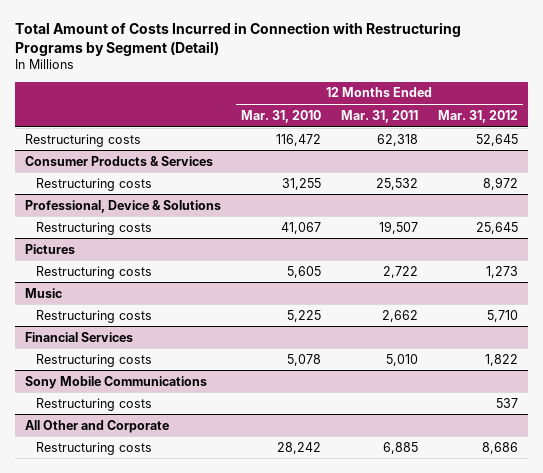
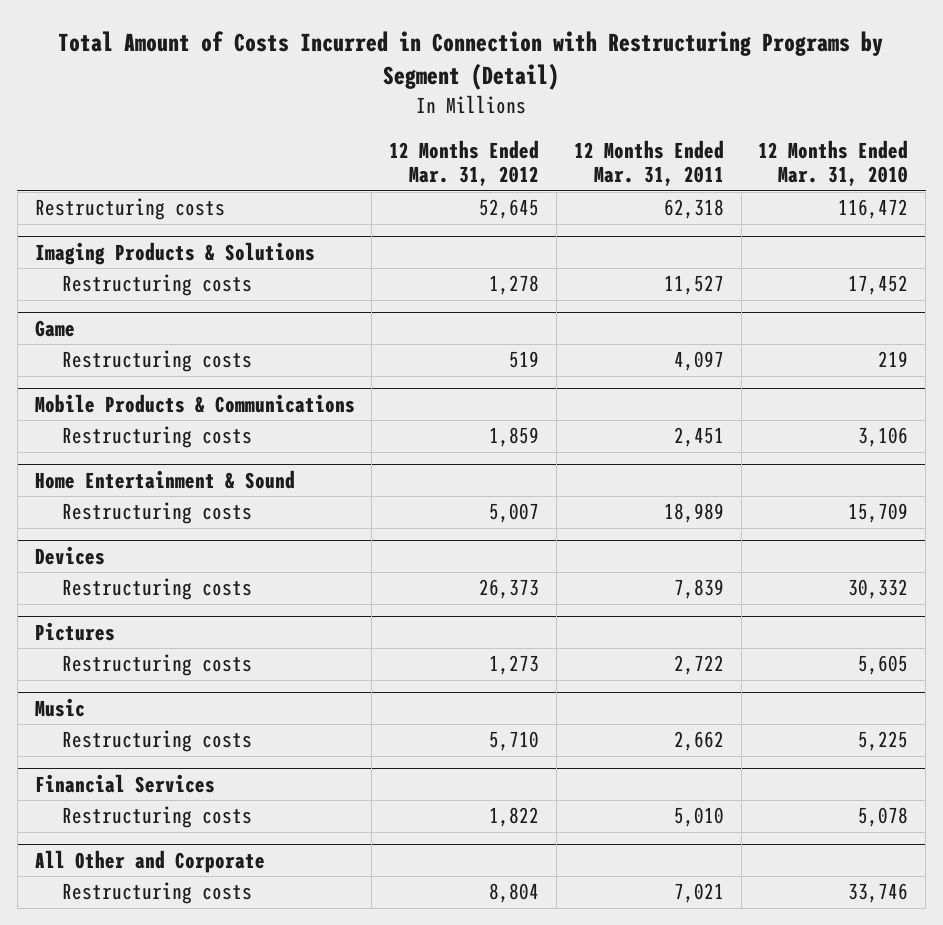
[24,155,213,166] Consumer Products & Services -> none
[24,199,221,213] Professional, Device & Solutions -> none
none -> [34,241,315,265] Imaging Products & Solutions
[281,177,321,190] 31,255 -> [848,275,909,296] 17,452
[375,177,418,190] 25,532 -> [663,275,724,296] 11,527
[483,176,519,190] 8,972 -> [489,275,540,296] 1,278
none -> [34,319,75,337] Game
[280,221,321,234] 41,067 -> [878,351,909,368] 219
[378,220,418,234] 19,507 -> [673,351,724,372] 4,097
[476,221,519,234] 25,645 -> [509,351,540,369] 519
none -> [34,393,355,413] Mobile Products & Communications
none -> [62,426,253,449] Restructuring costs
none -> [34,469,295,489] Home Entertainment & Sound
none -> [62,502,253,525] Restructuring costs
none -> [34,545,105,565] Devices
none -> [62,578,253,601] Restructuring costs
[24,375,207,389] Sony Mobile Communications -> none
[35,397,152,411] Restructuring costs -> none
[276,441,321,454] 28,242 -> [848,883,909,904] 33,746
[382,441,418,454] 6,885 -> [673,883,724,904] 7,021
[482,441,519,454] 8,686 -> [489,883,540,904] 8,804

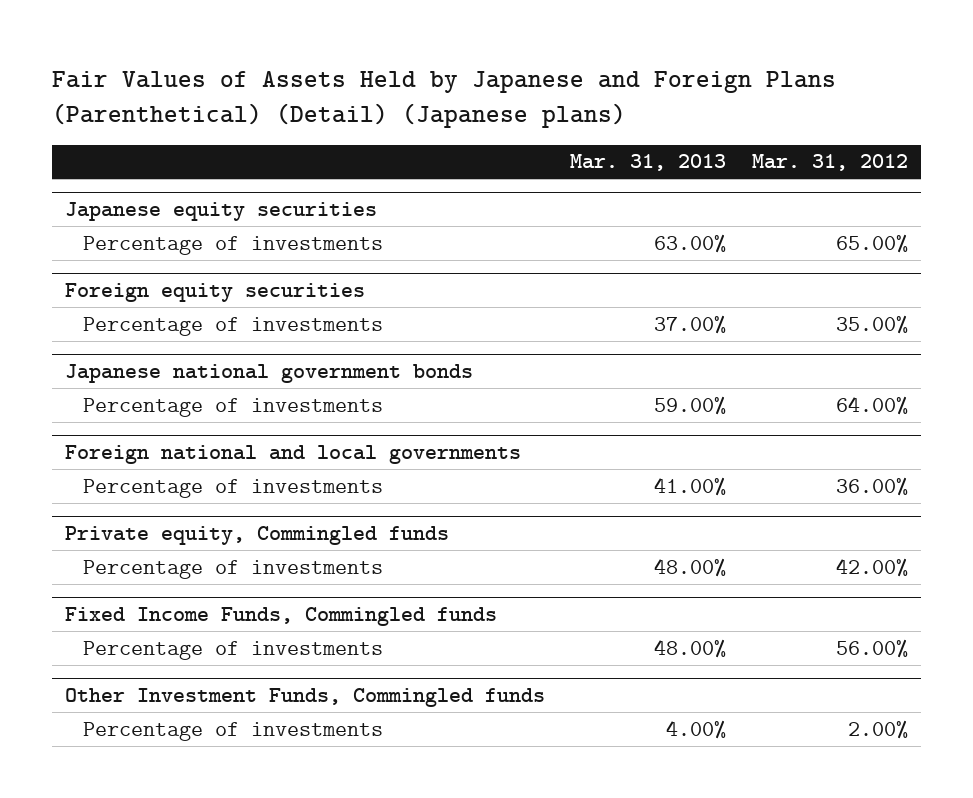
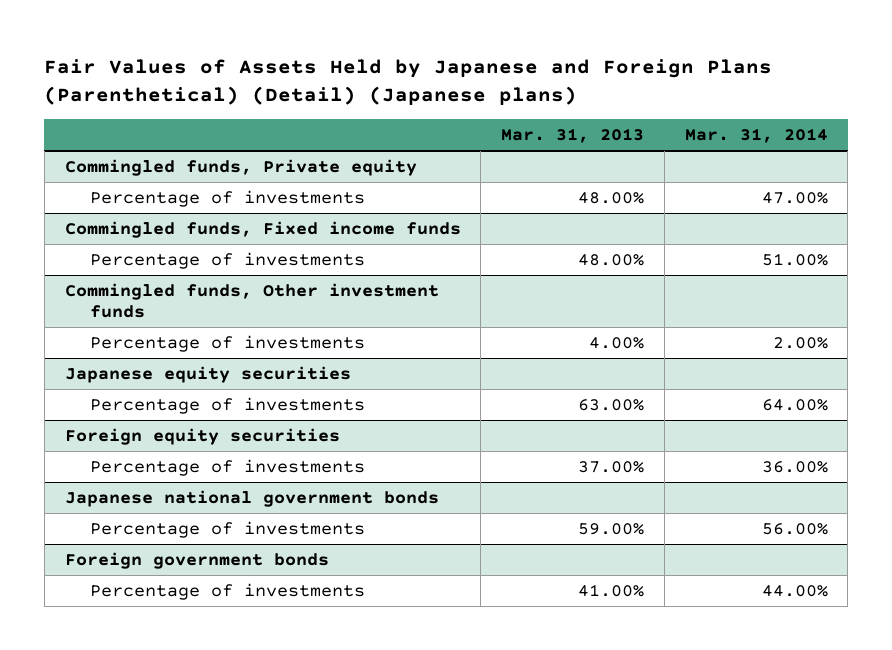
[752,154,909,172] Mar. 31, 2012 -> none
none -> [684,128,828,144] Mar. 31, 2014
none -> [64,158,417,176] Commingled funds, Private equity
none -> [90,189,366,207] Percentage of investments
none -> [64,220,461,238] Commingled funds, Fixed income funds
none -> [90,251,366,269] Percentage of investments
none -> [64,282,439,318] Commingled funds, Other investment funds
none -> [90,334,366,352] Percentage of investments
[64,445,521,465] Foreign national and local governments -> none
none -> [64,551,329,569] Foreign government bonds
[64,526,449,546] Private equity, Commingled funds -> none
[82,559,383,579] Percentage of investments -> none
[64,607,497,627] Fixed Income Funds, Commingled funds -> none
[82,640,383,660] Percentage of investments -> none
[64,688,545,708] Other Investment Funds, Commingled funds -> none
[82,721,383,741] Percentage of investments -> none

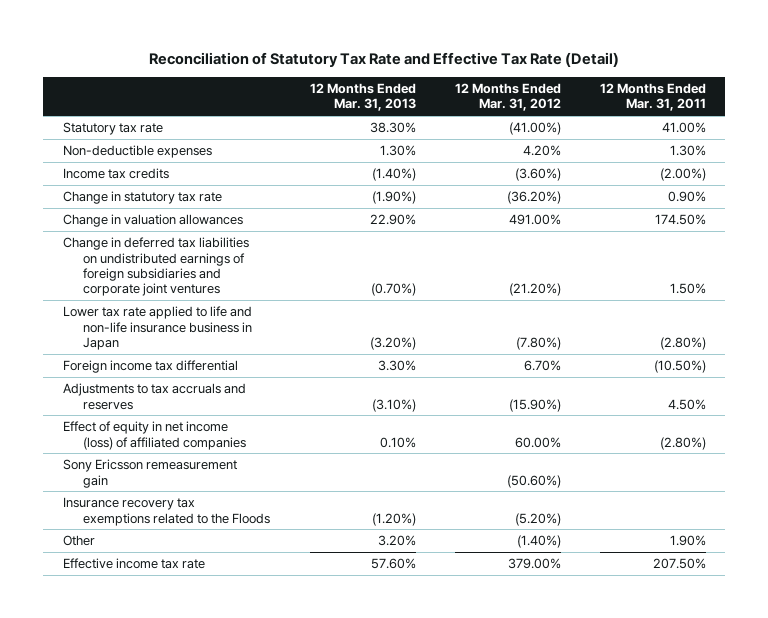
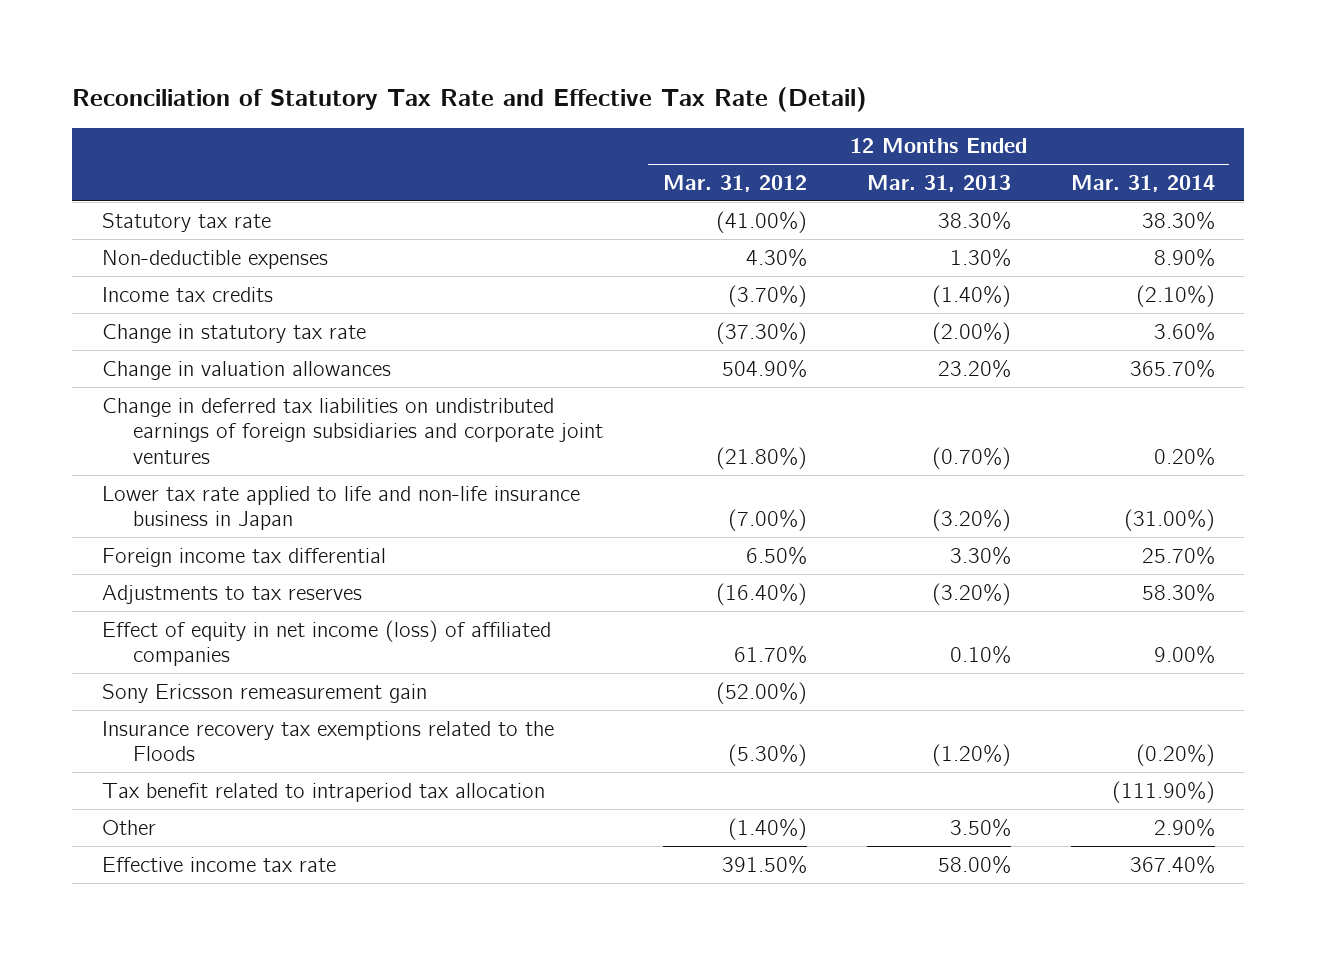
[599,82,706,112] 12 Months Ended Mar. 31, 2011 -> none
none -> [1070,175,1215,193] Mar. 31, 2014
[522,145,561,157] 4.20% -> [746,247,808,267] 4.30%
[514,168,561,182] (3.60%) -> [728,284,808,307] (3.70%)
[371,191,416,205] (1.90%) -> [931,321,1011,344] (2.00%)
[506,191,561,205] (36.20%) -> [716,321,808,344] (37.30%)
[369,214,416,226] 22.90% -> [937,358,1011,378] 23.20%
[508,214,561,226] 491.00% -> [722,358,808,378] 504.90%
[508,283,561,297] (21.20%) -> [716,446,808,469] (21.80%)
[515,336,561,350] (7.80%) -> [728,509,808,532] (7.00%)
[523,360,561,372] 6.70% -> [746,545,808,565] 6.50%
[62,383,246,410] Adjustments to tax accruals and reserves -> [101,584,362,604] Adjustments to tax reserves
[371,398,416,412] (3.10%) -> [931,582,1011,605] (3.20%)
[508,398,561,412] (15.90%) -> [716,582,808,605] (16.40%)
[514,436,561,448] 60.00% -> [734,645,808,665] 61.70%
[506,474,561,488] (50.60%) -> [716,681,808,704] (52.00%)
[514,512,561,526] (5.20%) -> [728,744,808,767] (5.30%)
none -> [101,782,545,802] Tax benefit related to intraperiod tax allocation
[377,535,416,547] 3.20% -> [949,817,1011,837] 3.50%
[370,558,416,570] 57.60% -> [937,854,1011,874] 58.00%
[507,558,561,570] 379.00% -> [722,854,808,874] 391.50%

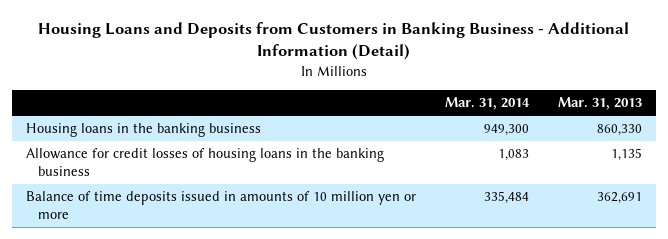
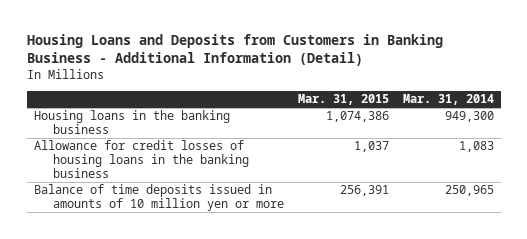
[557,97,642,111] Mar. 31, 2013 -> none
none -> [297,94,389,106] Mar. 31, 2015
[483,191,529,205] 335,484 -> [444,185,494,197] 250,965

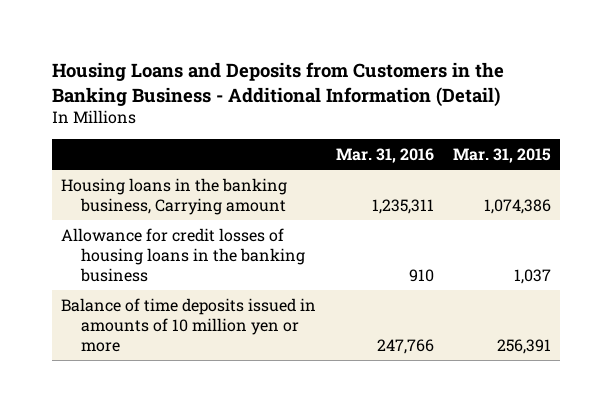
[26,34,443,67] Housing Loans and Deposits from Customers in Banking Business - Additional Information (Detail) -> [51,61,504,107] Housing Loans and Deposits from Customers in the Banking Business - Additional Information (Detail)
[402,94,494,106] Mar. 31, 2014 -> none
none -> [335,148,434,164] Mar. 31, 2016
[33,110,230,134] Housing loans in the banking business -> [61,177,288,215] Housing loans in the banking business, Carrying amount

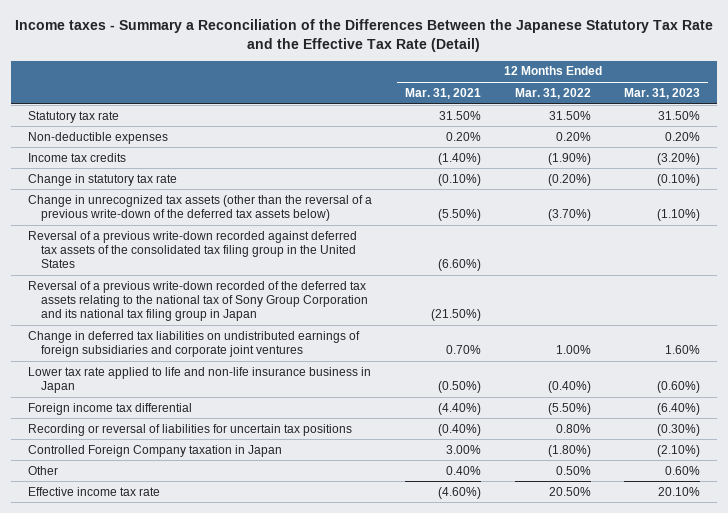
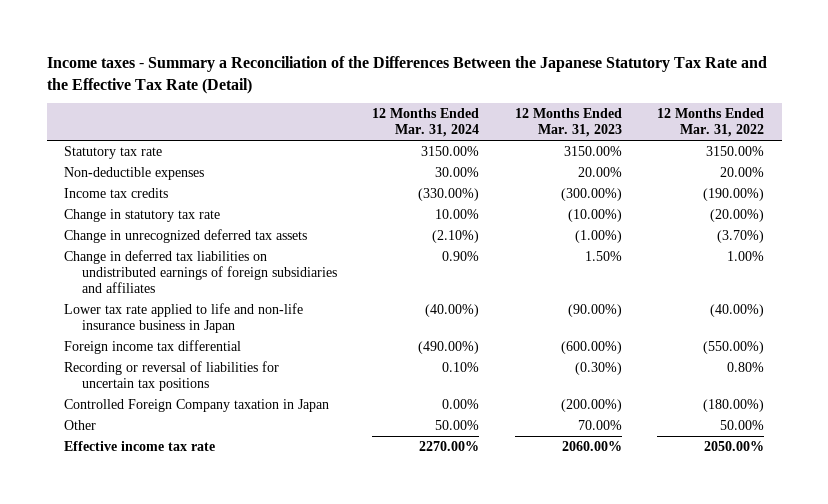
[405,87,482,99] Mar. 31, 2021 -> none
none -> [372,108,480,138] 12 Months Ended Mar. 31, 2024
[28,194,373,221] Change in unrecognized tax assets (other than the reversal of a previous write-down of the deferred tax assets below) -> none
[28,230,358,269] Reversal of a previous write-down recorded against deferred tax assets of the consolidated tax filing group in the United States -> none
[28,280,369,322] Reversal of a previous write-down recorded of the deferred tax assets relating to the national tax of Sony Group Corporation and its national tax filing group in Japan -> none
[548,110,591,120] 31.50% -> [706,145,765,156] 3150.00%
[658,110,701,120] 31.50% -> [563,145,622,156] 3150.00%
[555,131,591,141] 0.20% -> [720,166,765,177] 20.00%
[665,131,701,141] 0.20% -> [577,166,622,177] 20.00%
[547,152,591,165] (1.90%) -> [703,187,765,201] (190.00%)
[657,152,701,165] (3.20%) -> [560,187,622,201] (300.00%)
[547,173,591,186] (0.20%) -> [710,208,765,222] (20.00%)
[657,173,701,186] (0.10%) -> [567,208,622,222] (10.00%)
none -> [64,228,308,243] Change in unrecognized deferred tax assets
[28,330,361,357] Change in deferred tax liabilities on undistributed earnings of foreign subsidiaries and corporate joint ventures -> [64,249,337,294] Change in deferred tax liabilities on undistributed earnings of foreign subsidiaries and affiliates
[665,344,701,354] 1.60% -> [584,250,622,261] 1.50%
[547,380,591,393] (0.40%) -> [710,303,765,317] (40.00%)
[657,380,701,393] (0.60%) -> [567,303,622,317] (90.00%)
[547,402,591,415] (5.50%) -> [703,340,765,354] (550.00%)
[657,402,701,415] (6.40%) -> [560,340,622,354] (600.00%)
[547,444,591,457] (1.80%) -> [703,398,765,412] (180.00%)
[657,444,701,457] (2.10%) -> [560,398,622,412] (200.00%)
[555,465,591,475] 0.50% -> [720,419,765,430] 50.00%
[665,465,701,475] 0.60% -> [577,419,622,430] 70.00%
[548,486,591,496] 20.50% -> [704,440,765,451] 2050.00%
[658,486,701,496] 20.10% -> [561,440,622,451] 2060.00%

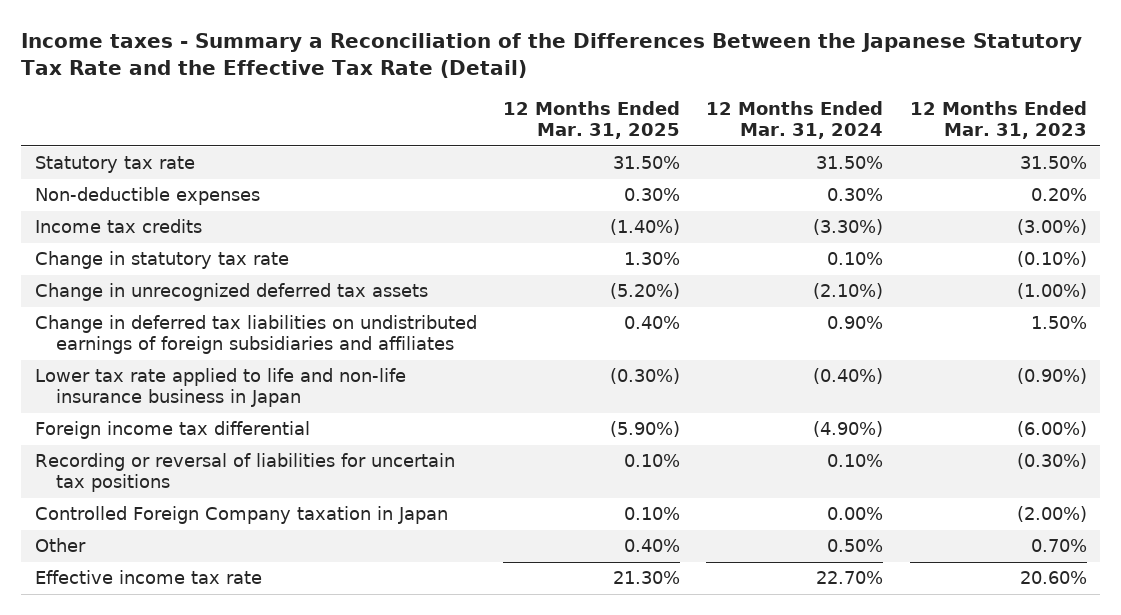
[657,108,765,138] 12 Months Ended Mar. 31, 2022 -> none
none -> [502,101,680,140] 12 Months Ended Mar. 31, 2025
[421,145,480,156] 3150.00% -> [816,156,884,170] 31.50%
[563,145,622,156] 3150.00% -> [1019,156,1087,170] 31.50%
[435,166,480,177] 30.00% -> [827,188,884,202] 0.30%
[577,166,622,177] 20.00% -> [1030,188,1087,202] 0.20%
[418,187,480,201] (330.00%) -> [813,219,884,236] (3.30%)
[560,187,622,201] (300.00%) -> [1016,219,1087,236] (3.00%)
[435,208,480,219] 10.00% -> [827,252,884,266] 0.10%
[567,208,622,222] (10.00%) -> [1016,251,1087,268] (0.10%)
[425,303,480,317] (40.00%) -> [813,368,884,385] (0.40%)
[567,303,622,317] (90.00%) -> [1016,368,1087,385] (0.90%)
[418,340,480,354] (490.00%) -> [813,421,884,438] (4.90%)
[560,340,622,354] (600.00%) -> [1016,421,1087,438] (6.00%)
[560,398,622,412] (200.00%) -> [1016,506,1087,523] (2.00%)
[435,419,480,430] 50.00% -> [827,539,884,553] 0.50%
[577,419,622,430] 70.00% -> [1030,539,1087,553] 0.70%
[419,440,480,451] 2270.00% -> [816,571,884,585] 22.70%
[561,440,622,451] 2060.00% -> [1019,571,1087,585] 20.60%

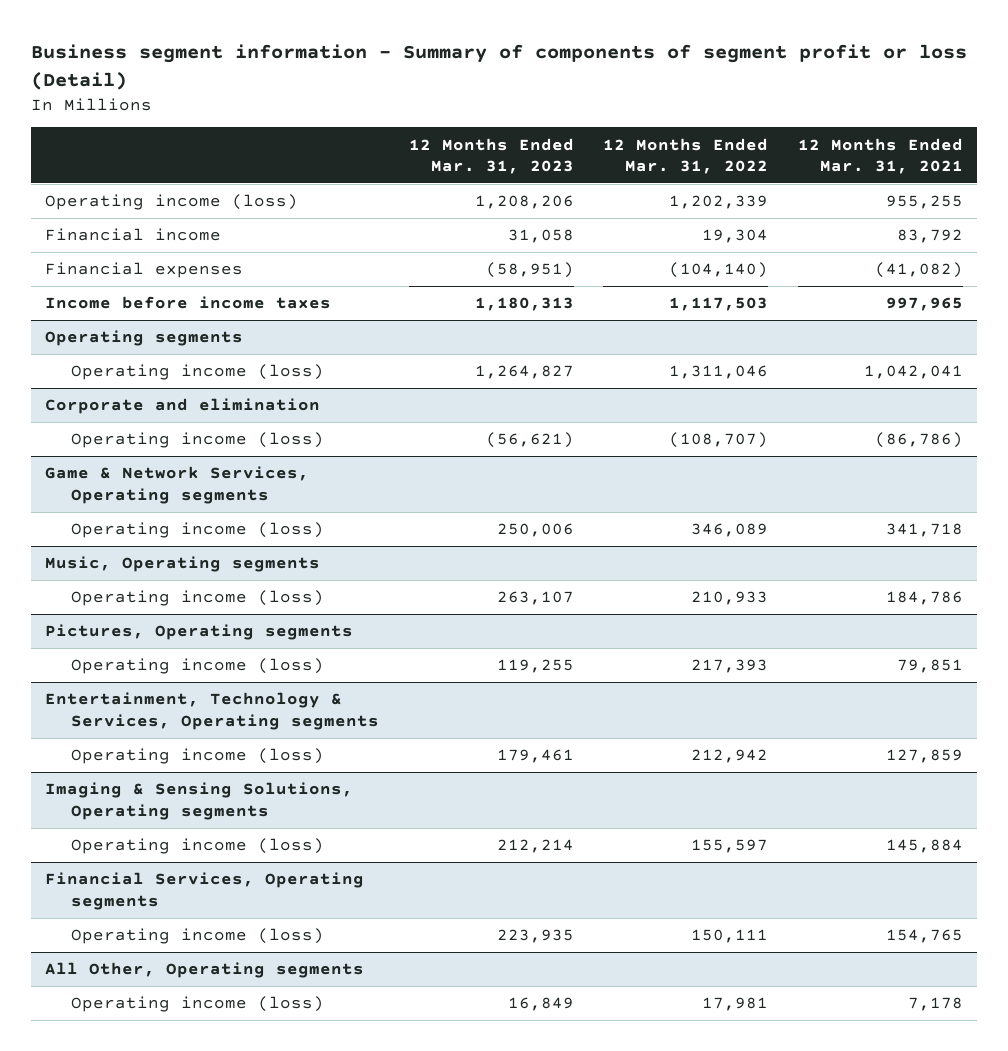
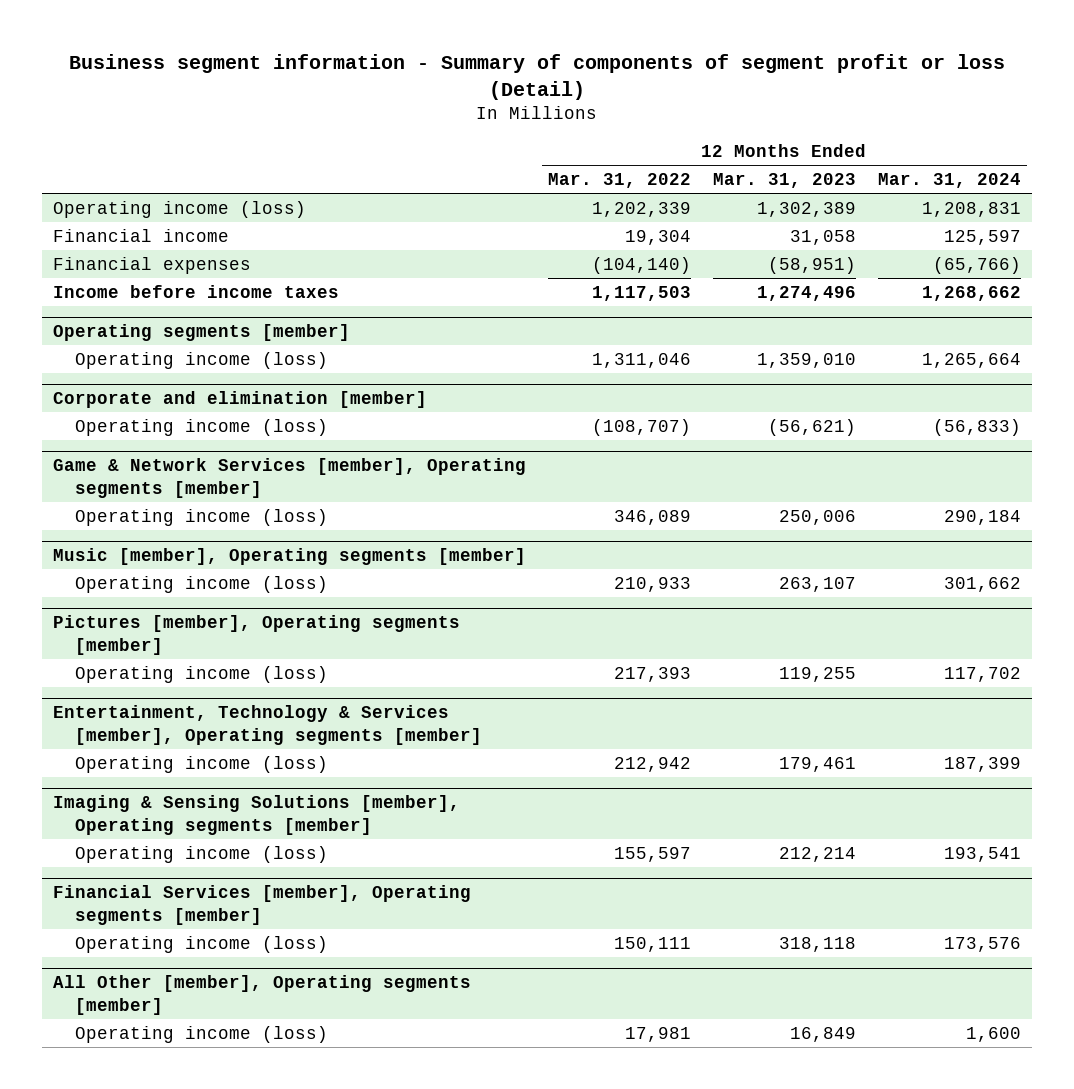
[797,137,963,174] 12 Months Ended Mar. 31, 2021 -> none
none -> [877,172,1021,188] Mar. 31, 2024
[474,195,574,210] 1,208,206 -> [756,201,856,217] 1,302,389
[474,297,574,312] 1,180,313 -> [756,285,856,301] 1,274,496
[45,330,244,347] Operating segments -> [52,324,350,342] Operating segments [member]
[474,365,574,380] 1,264,827 -> [756,352,856,368] 1,359,010
[45,398,321,415] Corporate and elimination -> [52,391,427,409] Corporate and elimination [member]
[45,466,310,504] Game & Network Services, Operating segments -> [52,458,526,498] Game & Network Services [member], Operating segments [member]
[45,556,321,573] Music, Operating segments -> [52,548,526,566] Music [member], Operating segments [member]
[45,624,354,641] Pictures, Operating segments -> [52,615,460,655] Pictures [member], Operating segments [member]
[45,692,380,730] Entertainment, Technology & Services, Operating segments -> [52,705,483,745] Entertainment, Technology & Services [member], Operating segments [member]
[45,782,354,820] Imaging & Sensing Solutions, Operating segments -> [52,795,460,835] Imaging & Sensing Solutions [member], Operating segments [member]
[45,872,365,910] Financial Services, Operating segments -> [52,885,471,925] Financial Services [member], Operating segments [member]
[496,929,574,944] 223,935 -> [778,936,856,952] 318,118
[45,962,365,979] All Other, Operating segments -> [52,975,471,1015] All Other [member], Operating segments [member]

